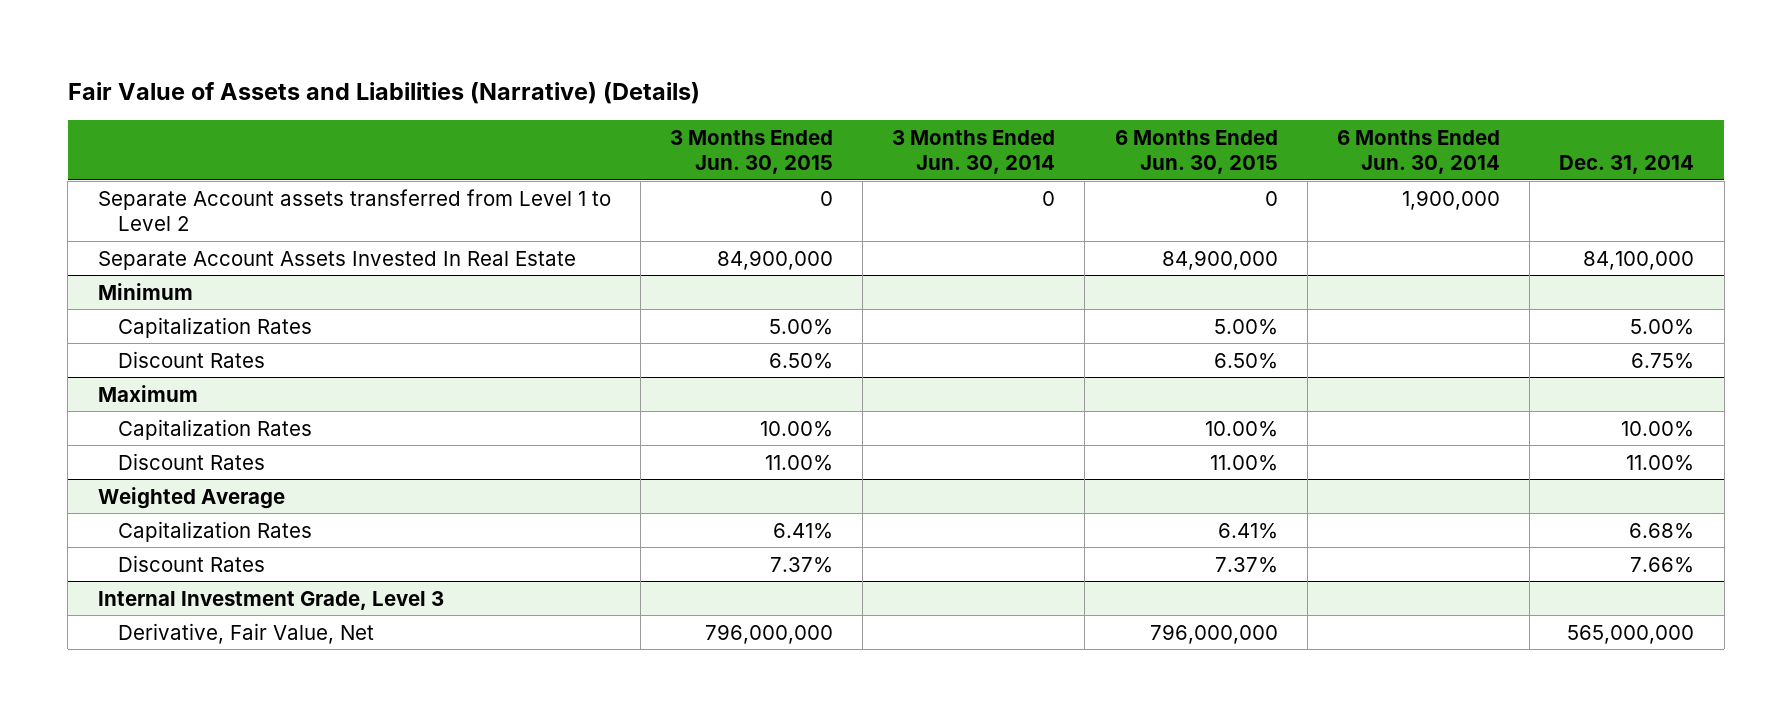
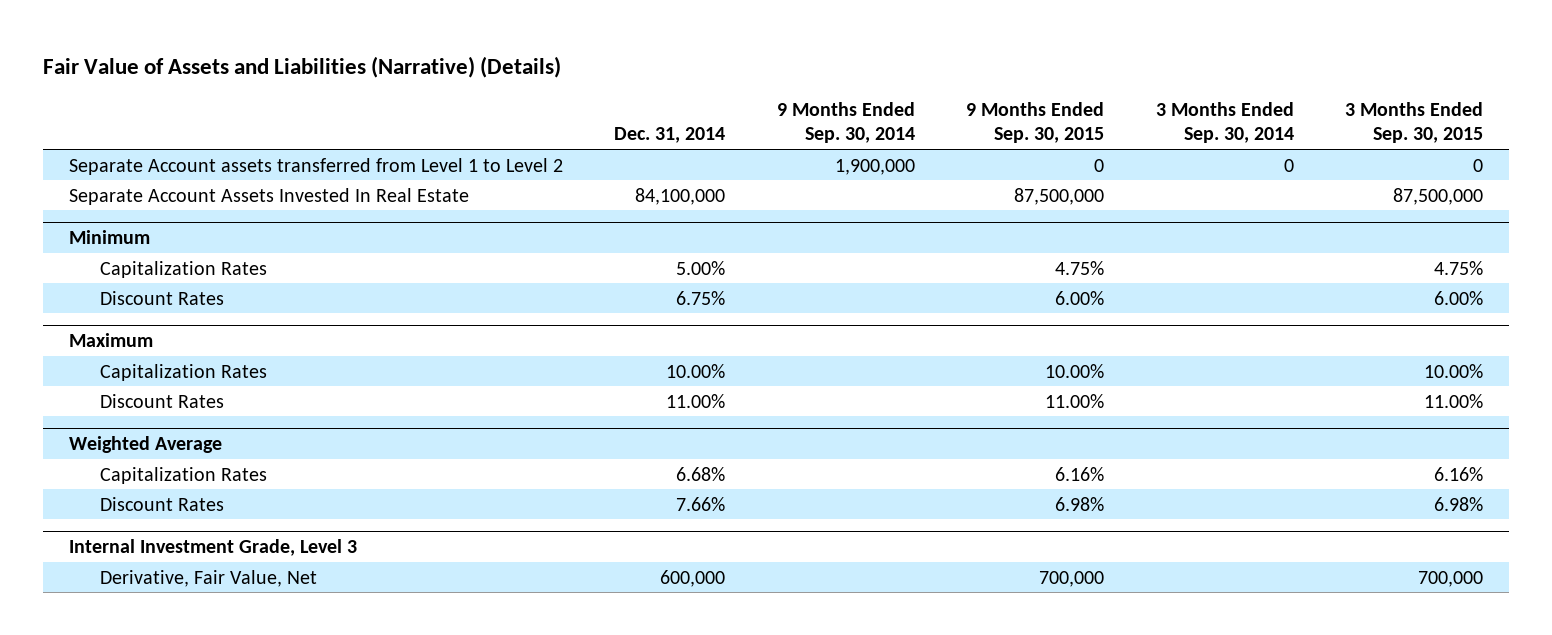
[669,129,833,175] 3 Months Ended Jun. 30, 2015 -> none
[892,129,1056,175] 3 Months Ended Jun. 30, 2014 -> none
[1114,129,1278,175] 6 Months Ended Jun. 30, 2015 -> none
[1336,129,1500,175] 6 Months Ended Jun. 30, 2014 -> none
none -> [776,101,915,144] 9 Months Ended Sep. 30, 2014
none -> [966,101,1105,144] 9 Months Ended Sep. 30, 2015
none -> [1155,101,1294,144] 3 Months Ended Sep. 30, 2014
none -> [1344,101,1483,144] 3 Months Ended Sep. 30, 2015
[1567,624,1695,644] 565,000,000 -> [660,569,726,587] 600,000

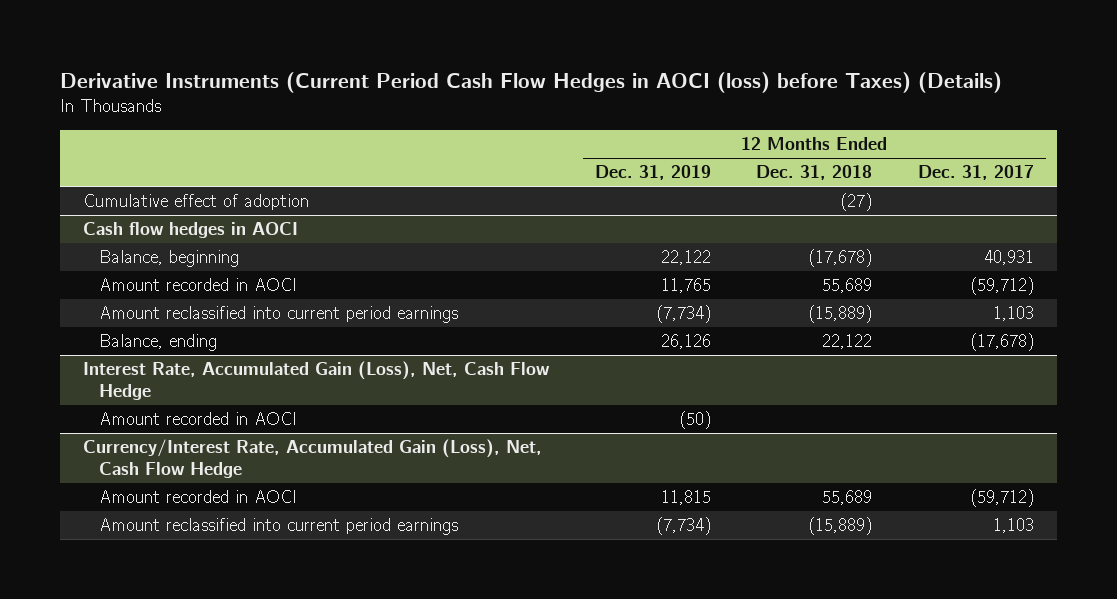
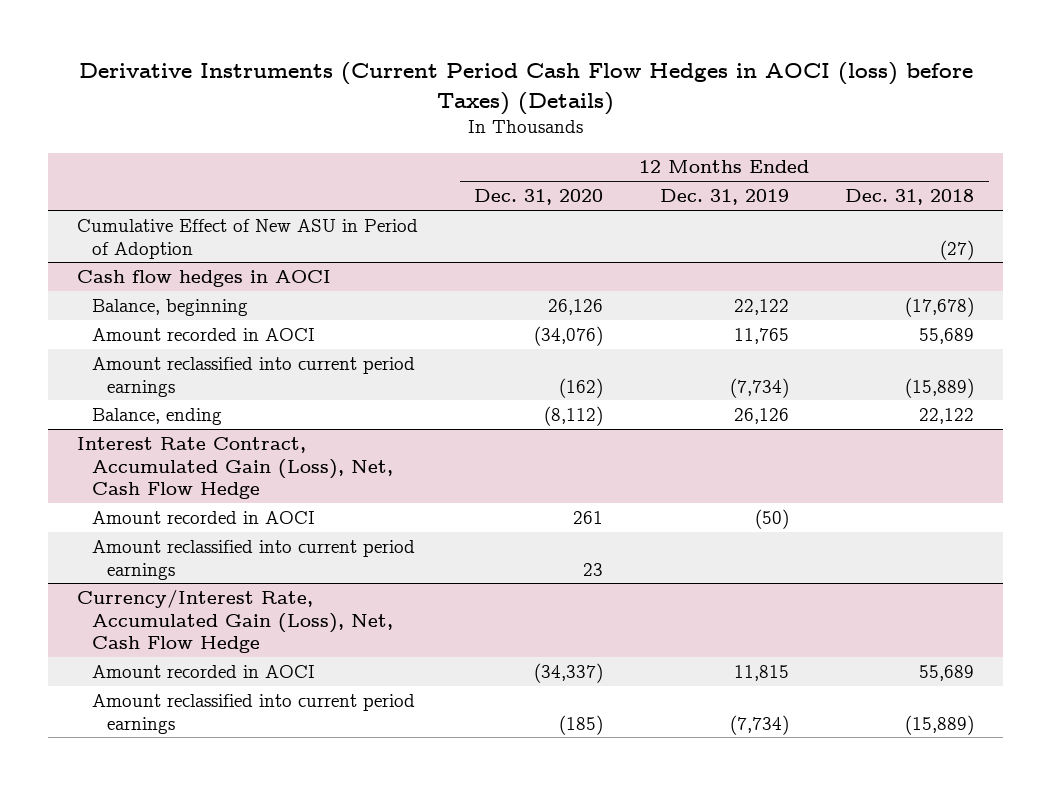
[918,165,1035,181] Dec. 31, 2017 -> none
none -> [474,189,604,206] Dec. 31, 2020
[82,194,309,211] Cumulative effect of adoption -> [76,218,418,259] Cumulative Effect of New ASU in Period of Adoption
[82,361,550,401] Interest Rate, Accumulated Gain (Loss), Net, Cash Flow Hedge -> [76,436,393,500] Interest Rate Contract, Accumulated Gain (Loss), Net, Cash Flow Hedge
none -> [91,539,415,580] Amount reclassified into current period earnings

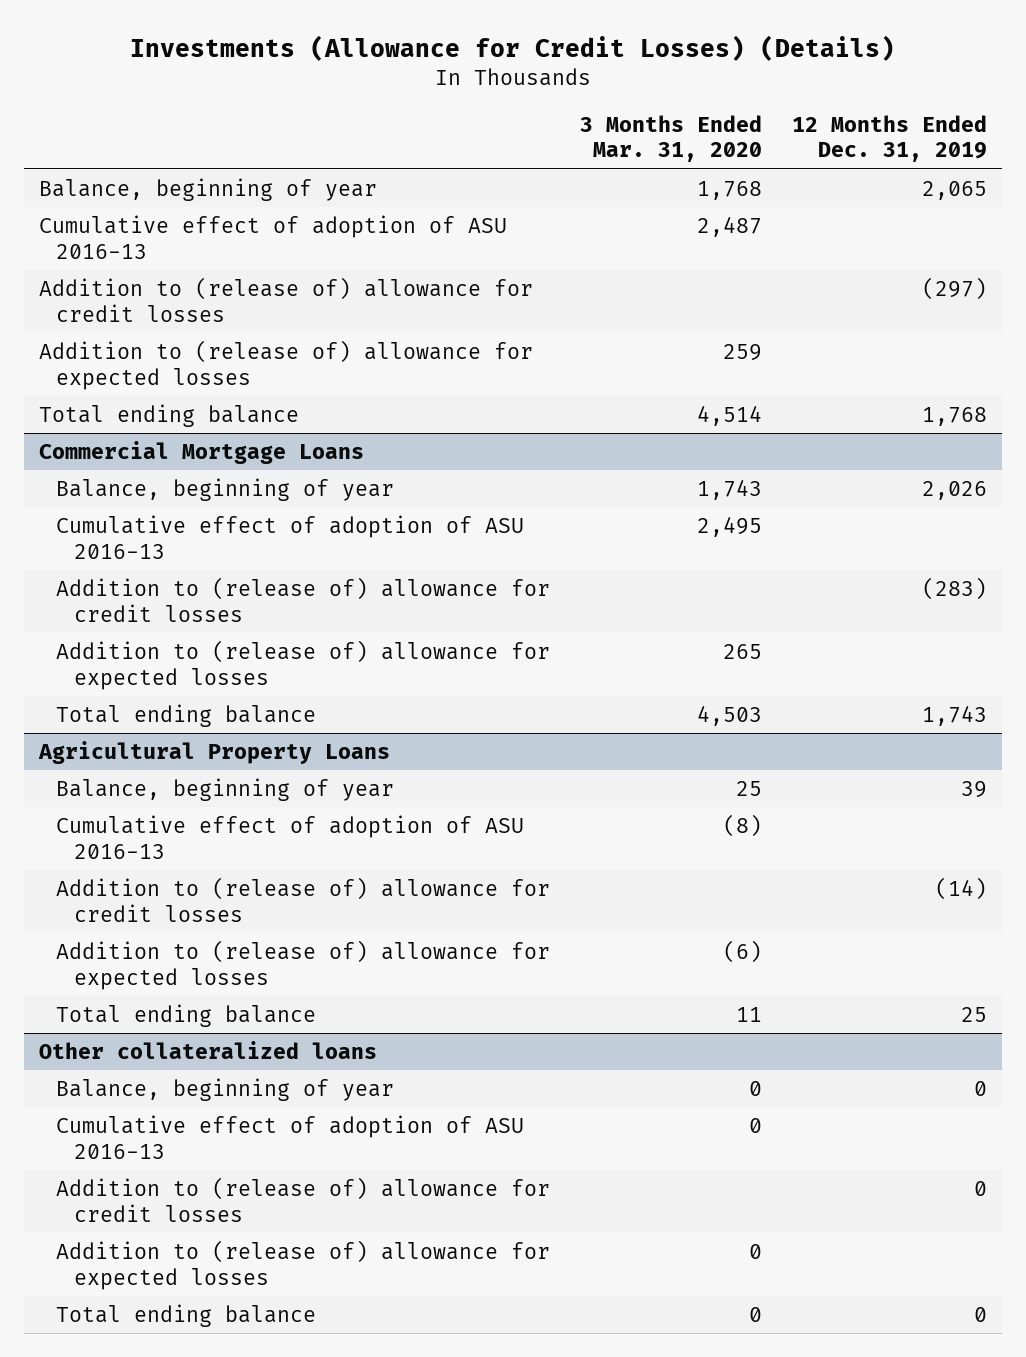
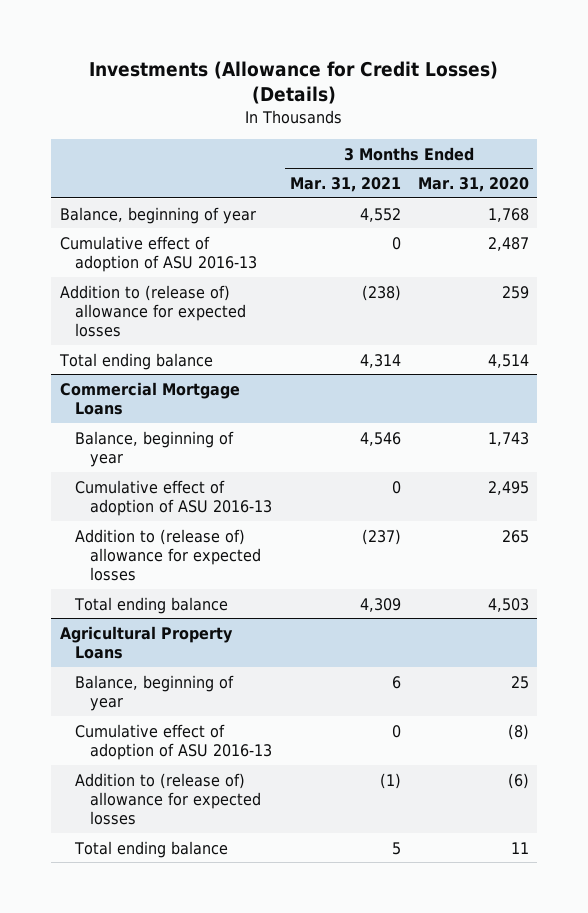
[791,114,987,163] 12 Months Ended Dec. 31, 2019 -> none
none -> [289,177,401,193] Mar. 31, 2021
[38,276,533,322] Addition to (release of) allowance for credit losses -> none
[56,576,551,622] Addition to (release of) allowance for credit losses -> none
[56,876,551,922] Addition to (release of) allowance for credit losses -> none
[38,1040,377,1059] Other collateralized loans -> none
[56,1077,395,1101] Balance, beginning of year -> none
[56,1114,525,1159] Cumulative effect of adoption of ASU 2016-13 -> none
[56,1176,551,1222] Addition to (release of) allowance for credit losses -> none
[56,1239,551,1290] Addition to (release of) allowance for expected losses -> none
[56,1303,317,1327] Total ending balance -> none

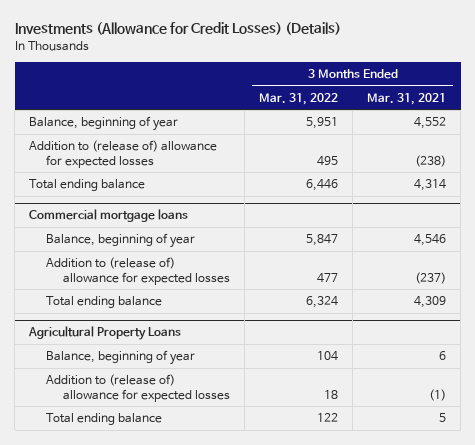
[417,177,529,193] Mar. 31, 2020 -> none
none -> [259,92,339,105] Mar. 31, 2022
[59,235,258,272] Cumulative effect of adoption of ASU 2016-13 -> none
[59,381,240,415] Commercial Mortgage Loans -> [29,209,189,223] Commercial mortgage loans
[75,479,273,516] Cumulative effect of adoption of ASU 2016-13 -> none
[75,723,273,760] Cumulative effect of adoption of ASU 2016-13 -> none

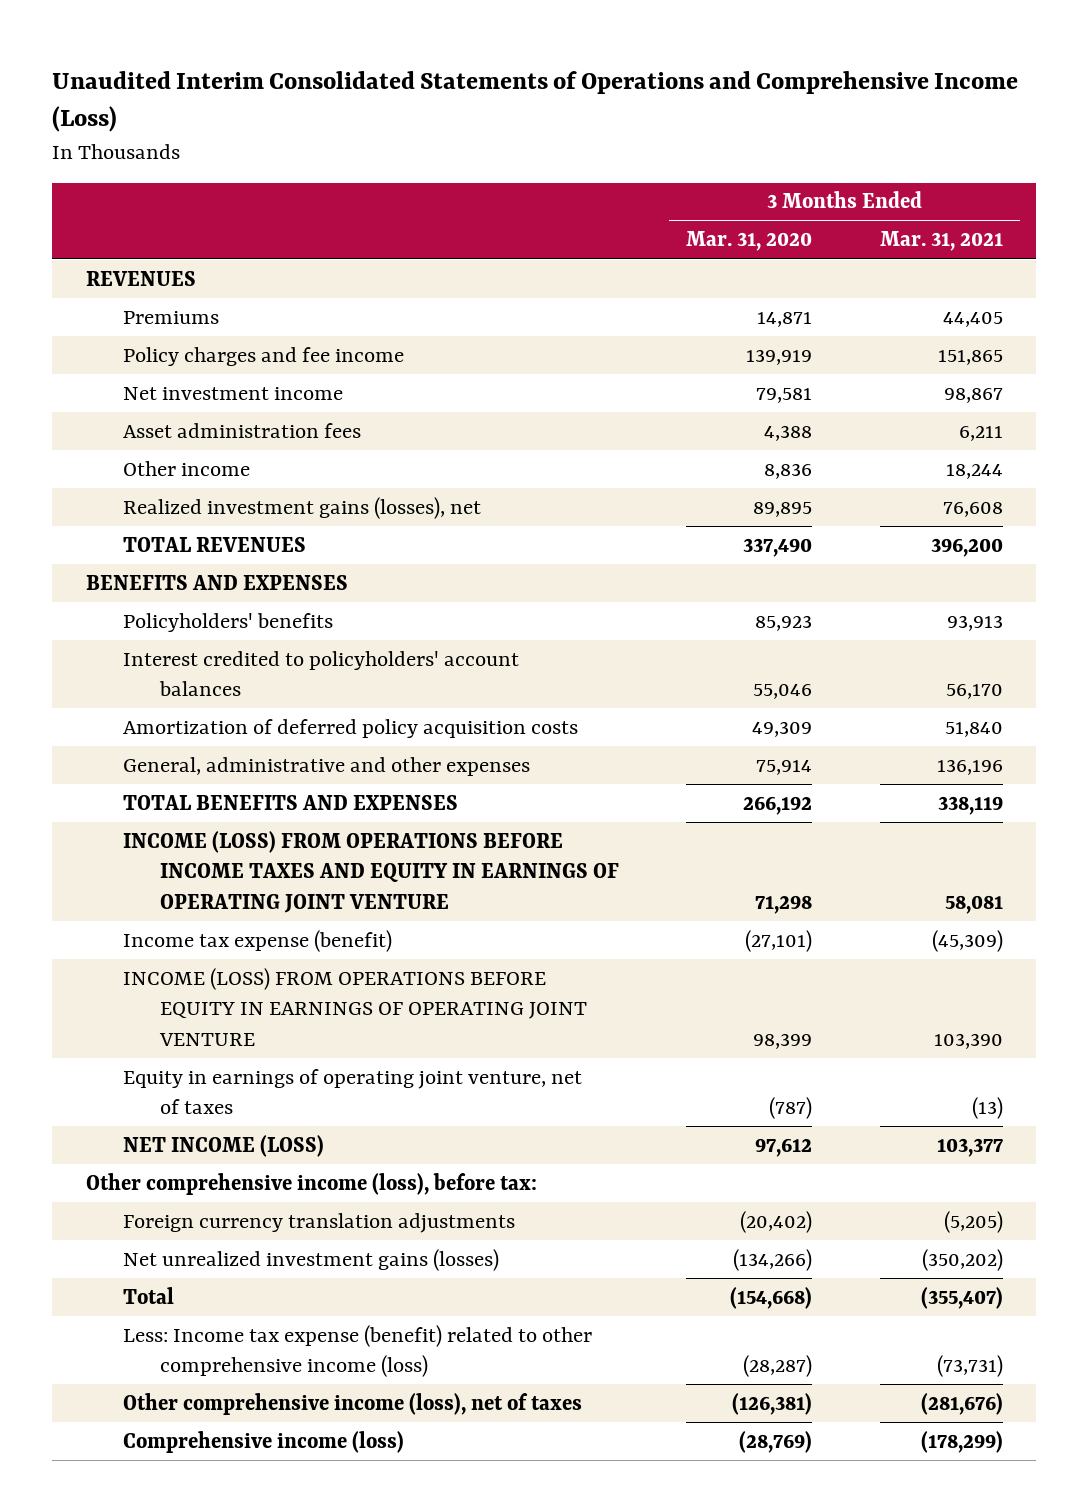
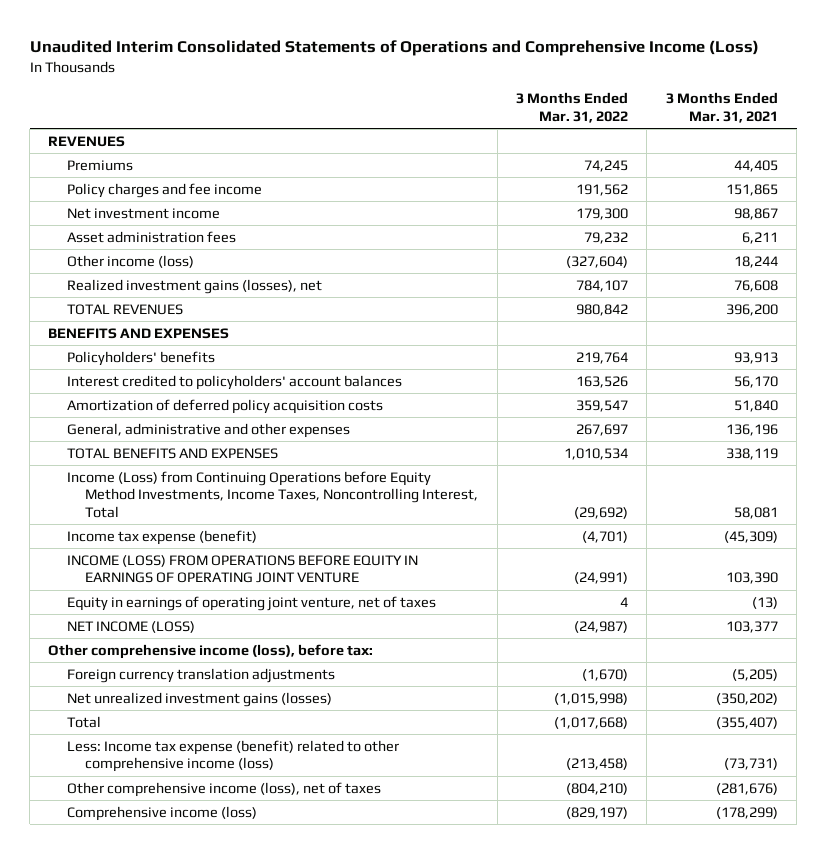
[686,231,813,252] Mar. 31, 2020 -> none
none -> [516,92,629,123] 3 Months Ended Mar. 31, 2022
[122,460,250,476] Other income -> [66,254,194,268] Other income (loss)
[122,830,619,913] INCOME (LOSS) FROM OPERATIONS BEFORE INCOME TAXES AND EQUITY IN EARNINGS OF OPERATING JOINT VENTURE -> [66,470,479,518] Income (Loss) from Continuing Operations before Equity Method Investments, Income Taxes, Noncontrolling Interest, Total

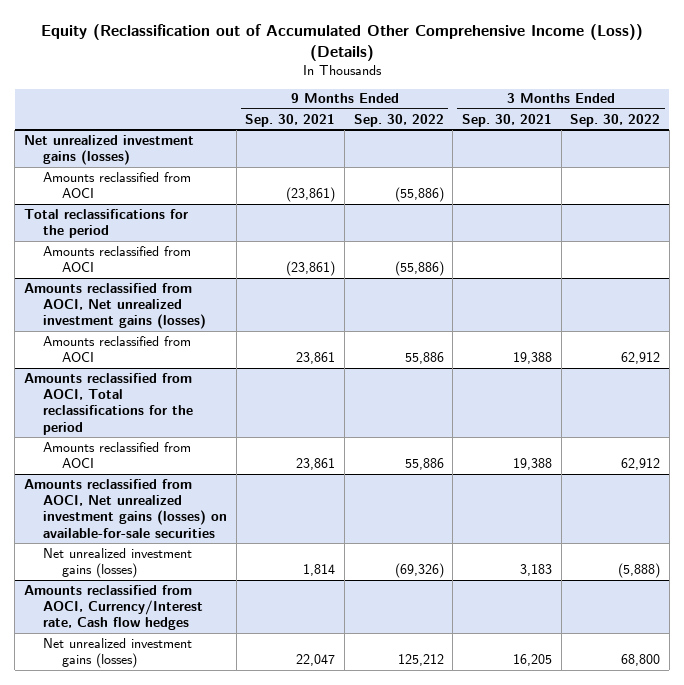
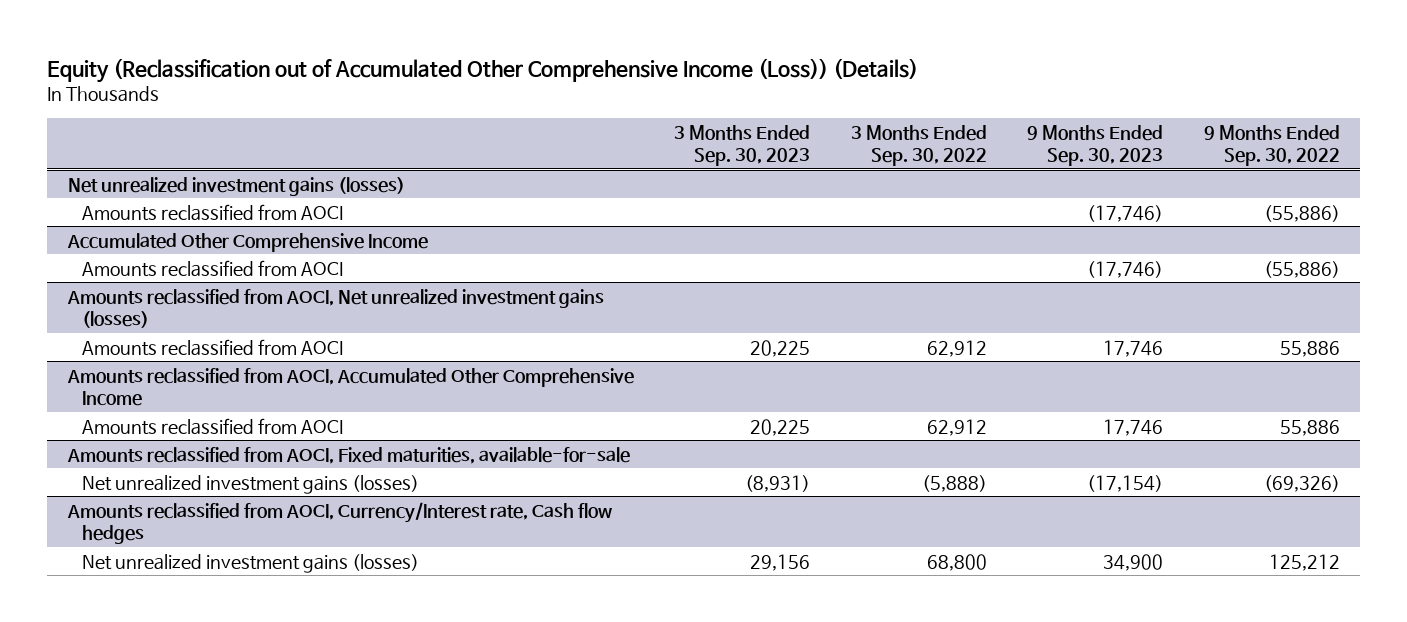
[245,113,336,127] Sep. 30, 2021 -> none
[461,113,552,127] Sep. 30, 2021 -> none
none -> [674,124,811,167] 3 Months Ended Sep. 30, 2023
none -> [1027,124,1164,167] 9 Months Ended Sep. 30, 2023
[23,208,188,239] Total reclassifications for the period -> [66,232,428,252] Accumulated Other Comprehensive Income
[23,372,194,435] Amounts reclassified from AOCI, Total reclassifications for the period -> none
none -> [66,367,634,407] Amounts reclassified from AOCI, Accumulated Other Comprehensive Income
[23,478,228,538] Amounts reclassified from AOCI, Net unrealized investment gains (losses) on available-for-sale securities -> none
none -> [66,446,630,464] Amounts reclassified from AOCI, Fixed maturities, available-for-sale

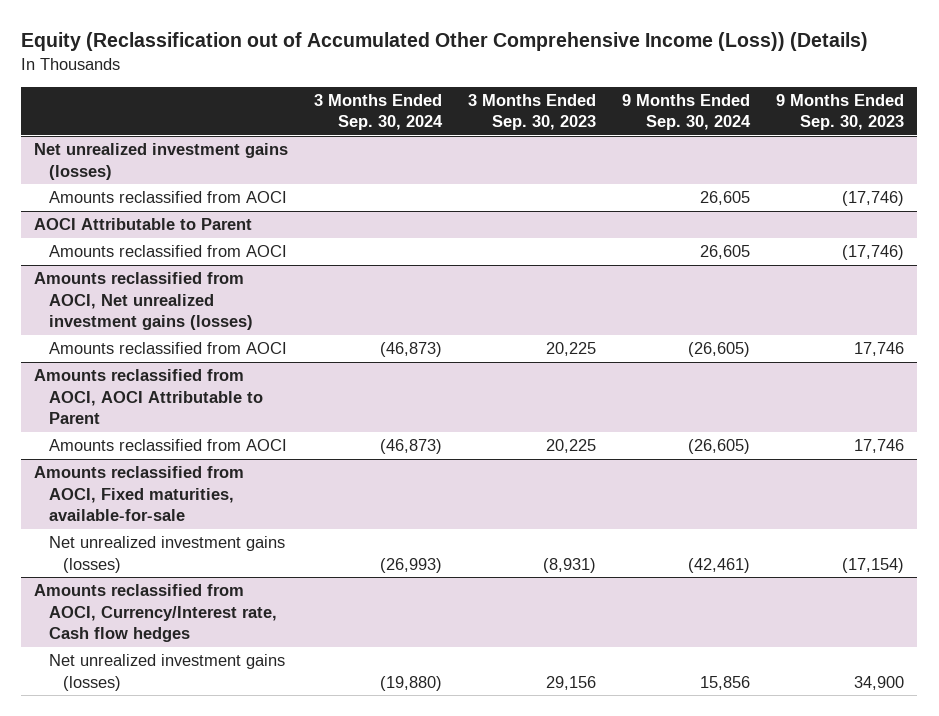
[850,124,987,167] 3 Months Ended Sep. 30, 2022 -> none
[1203,124,1340,167] 9 Months Ended Sep. 30, 2022 -> none
none -> [314,93,444,131] 3 Months Ended Sep. 30, 2024
none -> [622,93,752,131] 9 Months Ended Sep. 30, 2024
[66,232,428,252] Accumulated Other Comprehensive Income -> [34,218,253,231] AOCI Attributable to Parent
[66,367,634,407] Amounts reclassified from AOCI, Accumulated Other Comprehensive Income -> none
none -> [34,369,263,425] Amounts reclassified from AOCI, AOCI Attributable to Parent

